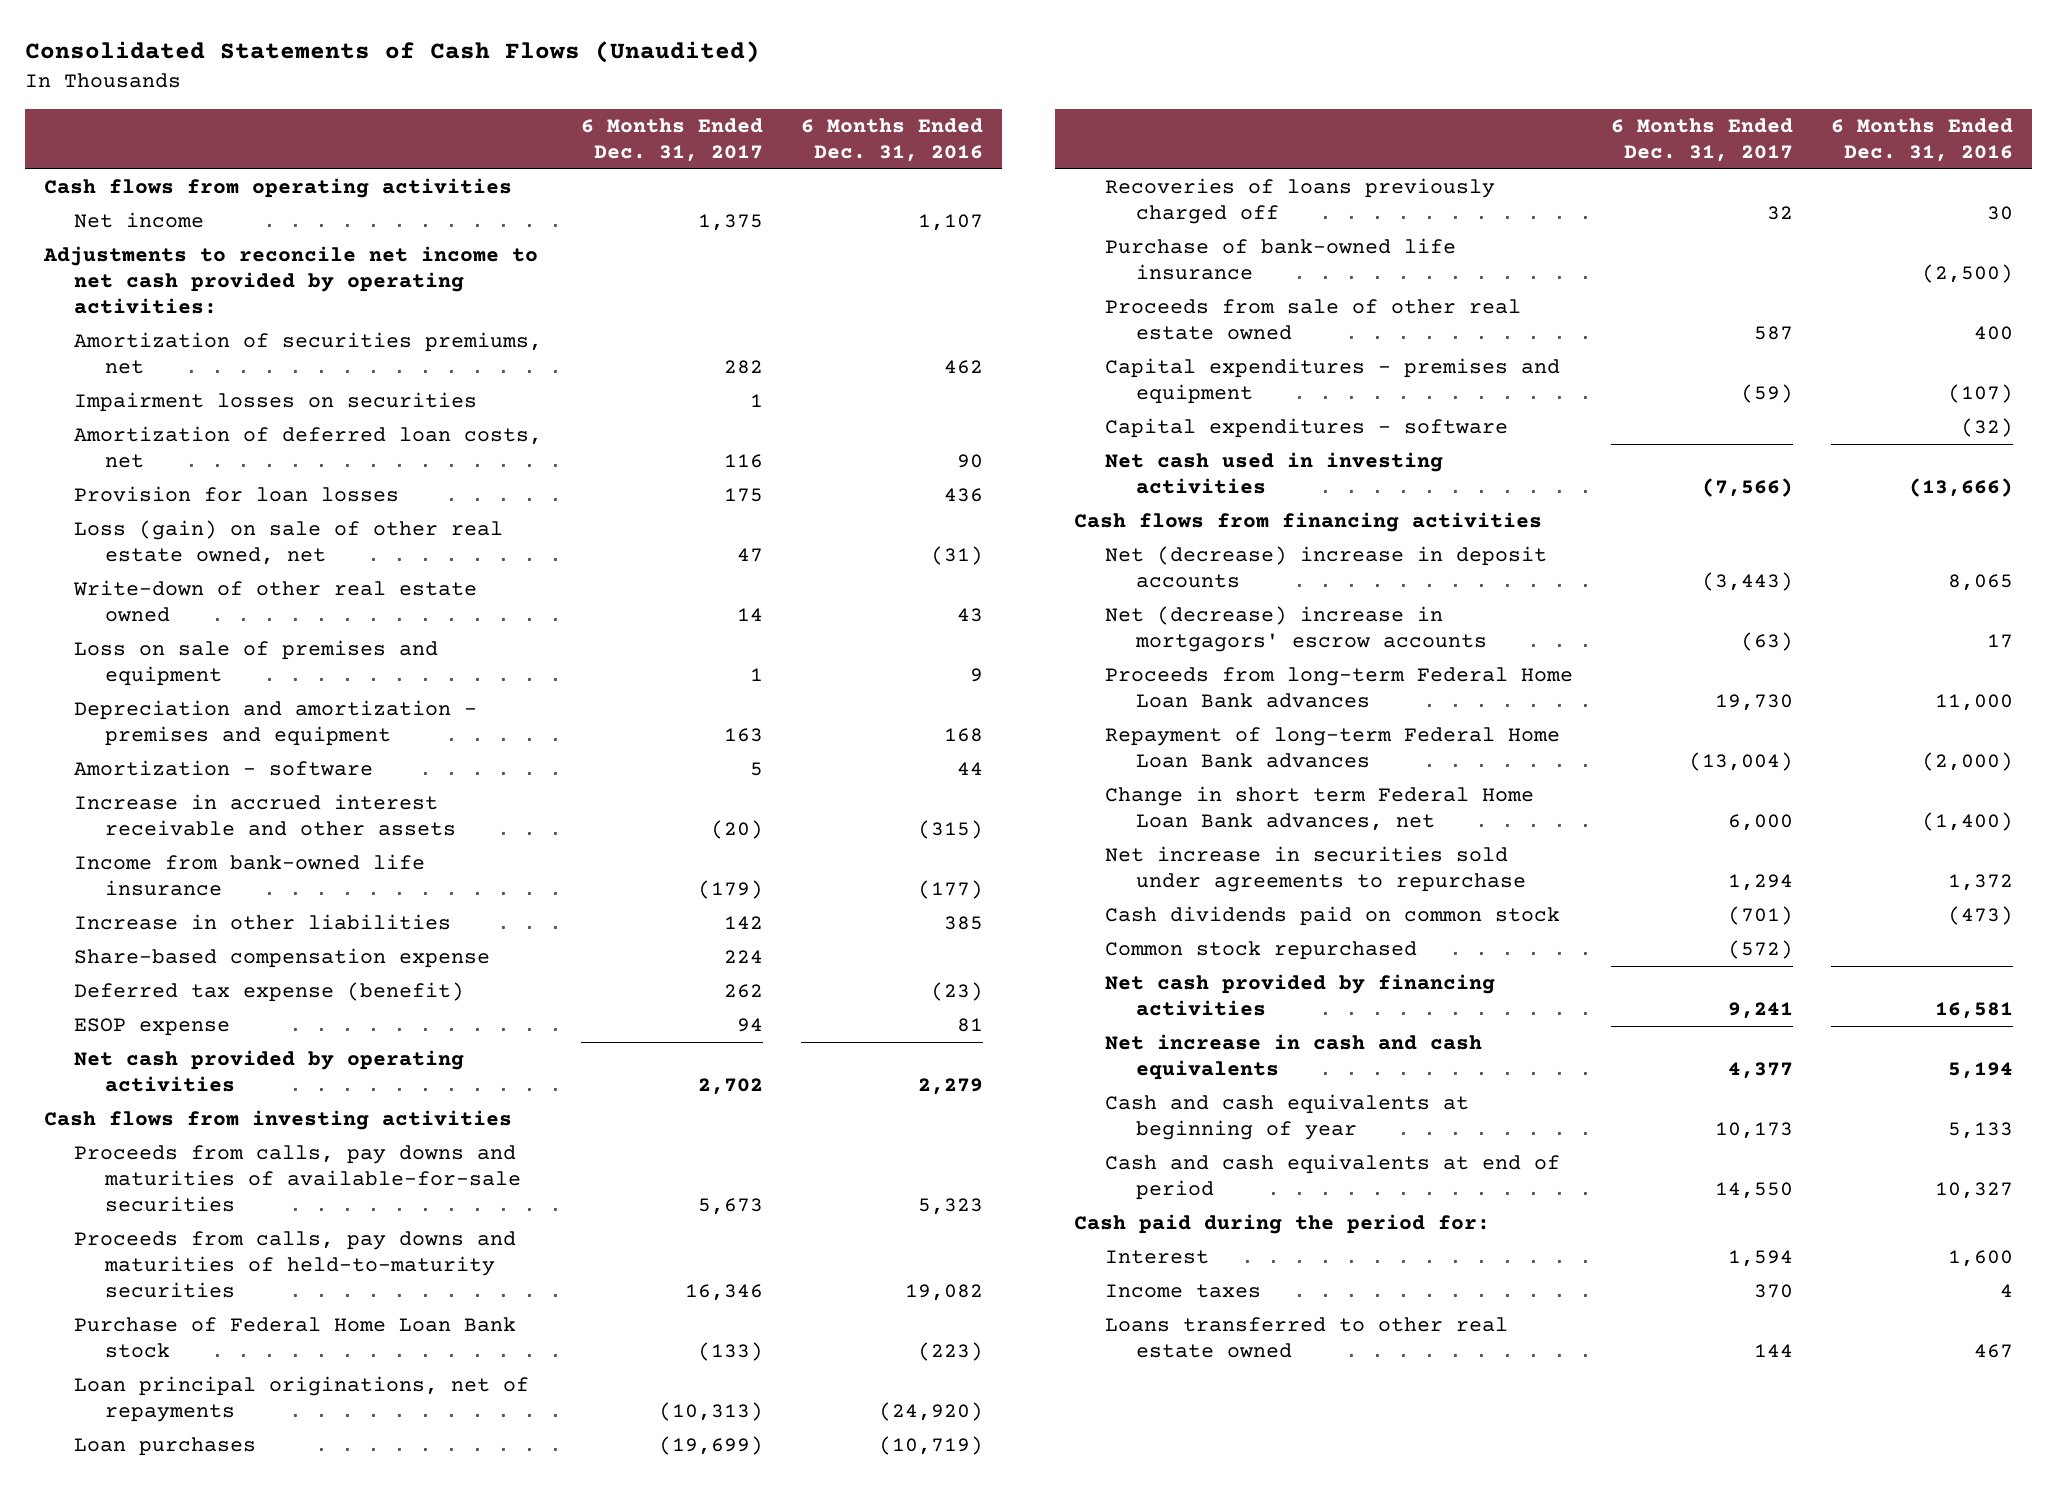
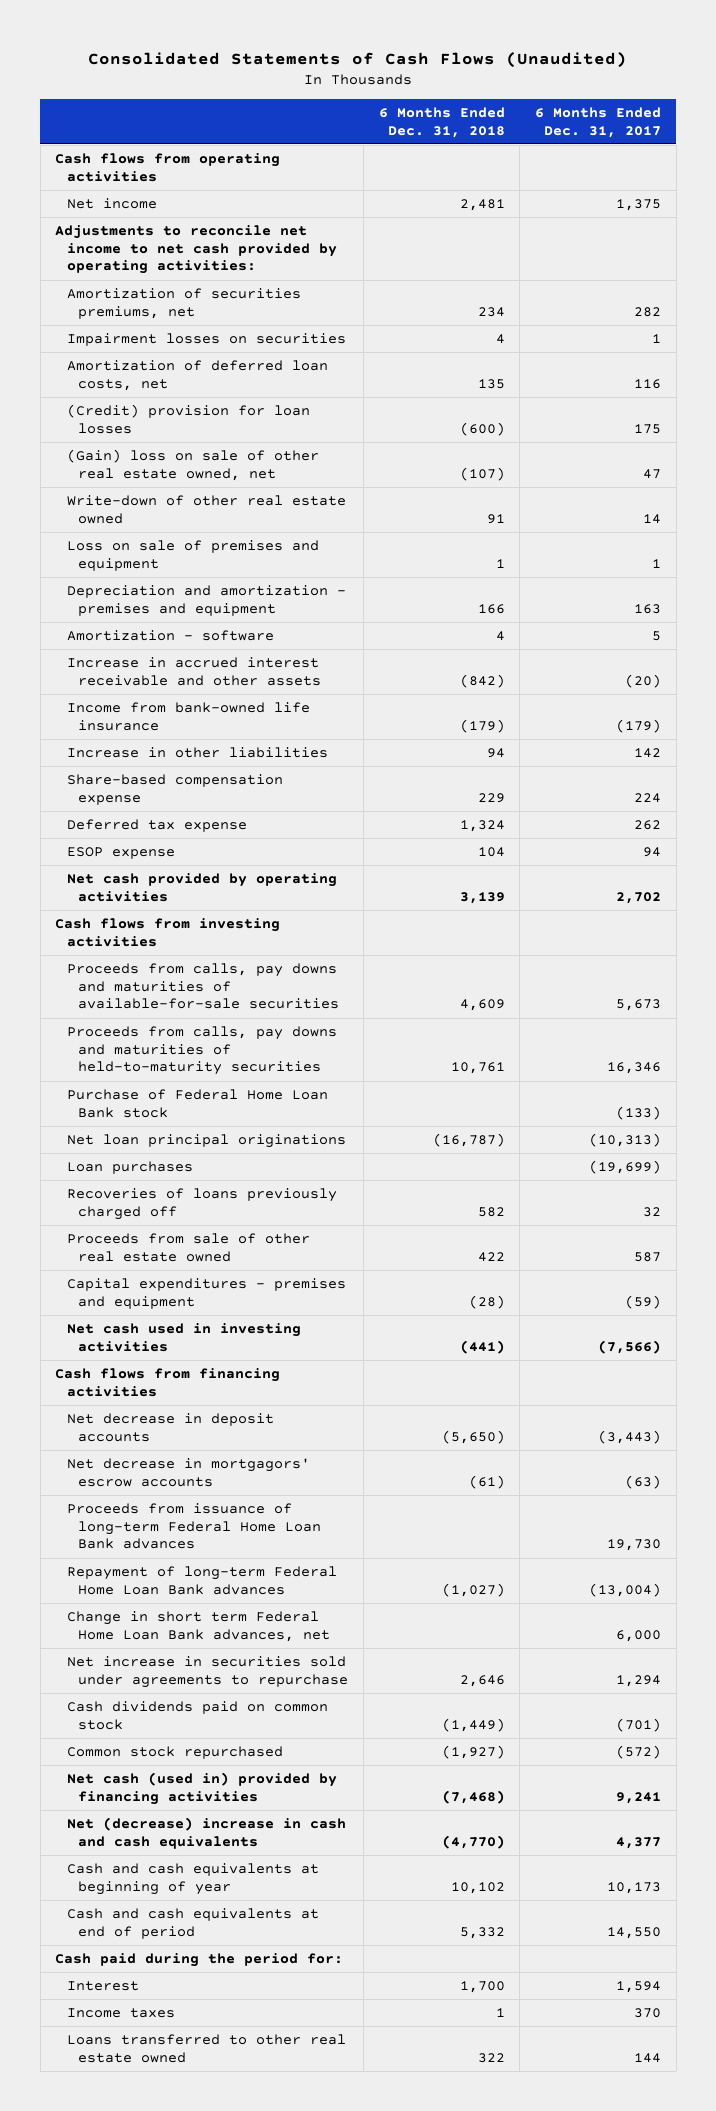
[800,117,983,162] 6 Months Ended Dec. 31, 2016 -> none
none -> [378,107,505,138] 6 Months Ended Dec. 31, 2018
[74,486,400,503] Provision for loan losses -> [66,404,310,434] (Credit) provision for loan losses
[74,520,504,566] Loss (gain) on sale of other real estate owned, net -> [66,449,319,481] (Gain) loss on sale of other real estate owned, net
[74,982,465,1003] Deferred tax expense (benefit) -> [66,819,247,833] Deferred tax expense
[74,1376,530,1423] Loan principal originations, net of repayments -> [66,1134,346,1149] Net loan principal originations
[1105,238,1457,281] Purchase of bank-owned life insurance -> none
[1105,418,1509,439] Capital expenditures - software -> none
[1105,546,1548,589] Net (decrease) increase in deposit accounts -> [66,1413,274,1442] Net decrease in deposit accounts
[1105,606,1488,653] Net (decrease) increase in mortgagors' escrow accounts -> [66,1458,310,1487] Net decrease in mortgagors' escrow accounts
[1105,667,1574,709] Proceeds from long-term Federal Home Loan Bank advances -> [66,1503,322,1550] Proceeds from issuance of long-term Federal Home Loan Bank advances
[1105,974,1496,1017] Net cash provided by financing activities -> [66,1772,337,1805] Net cash (used in) provided by financing activities
[1105,1034,1483,1081] Net increase in cash and cash equivalents -> [66,1817,346,1849] Net (decrease) increase in cash and cash equivalents

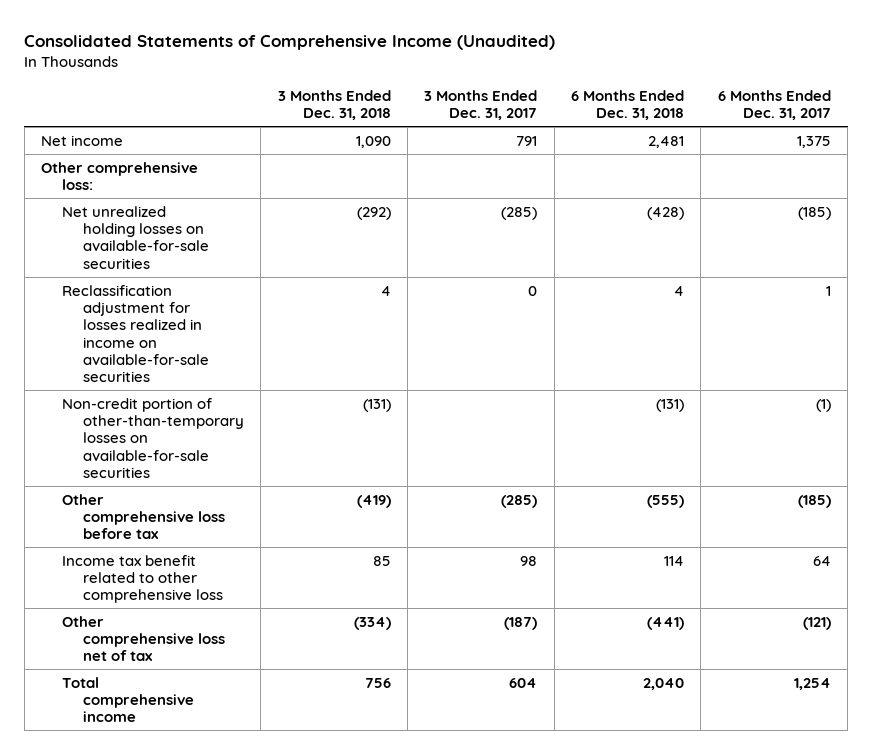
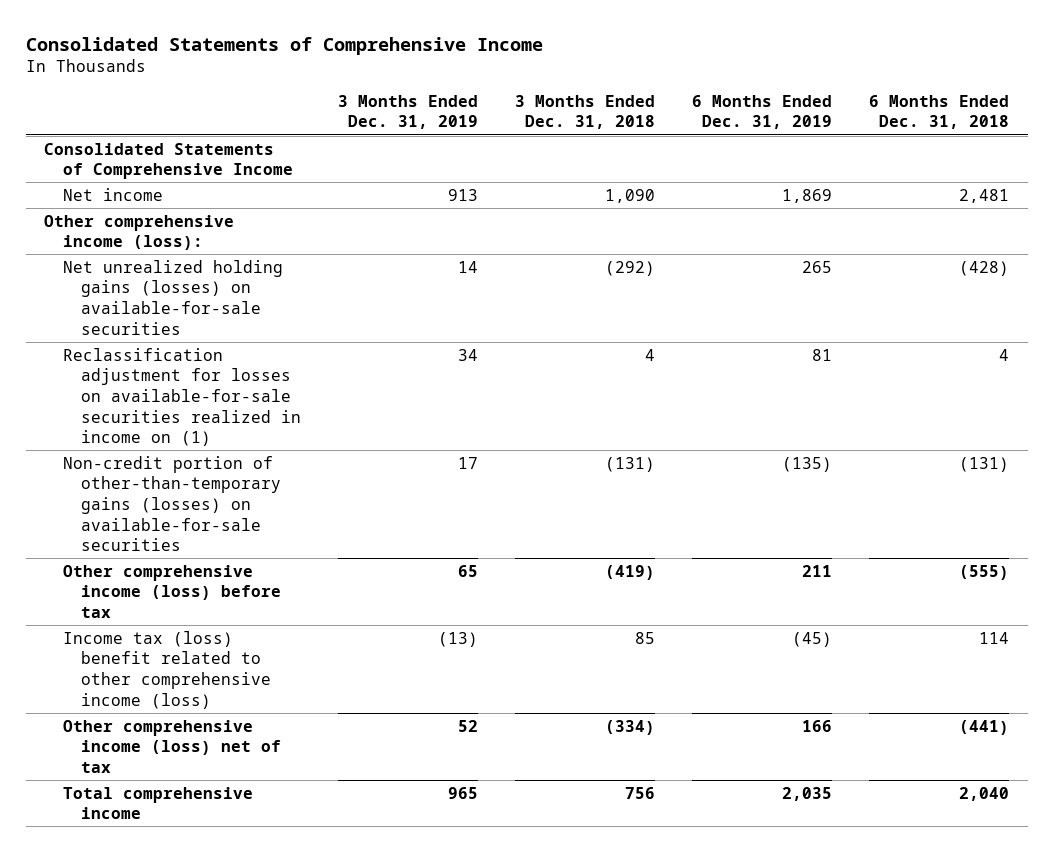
[24,35,556,51] Consolidated Statements of Comprehensive Income (Unaudited) -> [25,36,543,55] Consolidated Statements of Comprehensive Income
[424,89,538,120] 3 Months Ended Dec. 31, 2017 -> none
[717,89,831,120] 6 Months Ended Dec. 31, 2017 -> none
none -> [338,94,479,130] 3 Months Ended Dec. 31, 2019
none -> [692,94,833,130] 6 Months Ended Dec. 31, 2019
none -> [44,142,293,180] Consolidated Statements of Comprehensive Income
[41,161,199,190] Other comprehensive loss: -> [44,214,235,251] Other comprehensive income (loss):
[62,205,210,269] Net unrealized holding losses on available-for-sale securities -> [62,259,283,335] Net unrealized holding gains (losses) on available-for-sale securities
[62,284,210,383] Reclassification adjustment for losses realized in income on available-for-sale securities -> [62,347,301,447] Reclassification adjustment for losses on available-for-sale securities realized in income on (1)
[62,397,245,478] Non-credit portion of other-than-temporary losses on available-for-sale securities -> [62,455,281,552] Non-credit portion of other-than-temporary gains (losses) on available-for-sale securities
[62,493,226,540] Other comprehensive loss before tax -> [62,564,281,618] Other comprehensive income (loss) before tax
[62,554,224,604] Income tax benefit related to other comprehensive loss -> [62,630,271,709] Income tax (loss) benefit related to other comprehensive income (loss)
[62,615,226,662] Other comprehensive loss net of tax -> [62,719,281,773] Other comprehensive income (loss) net of tax

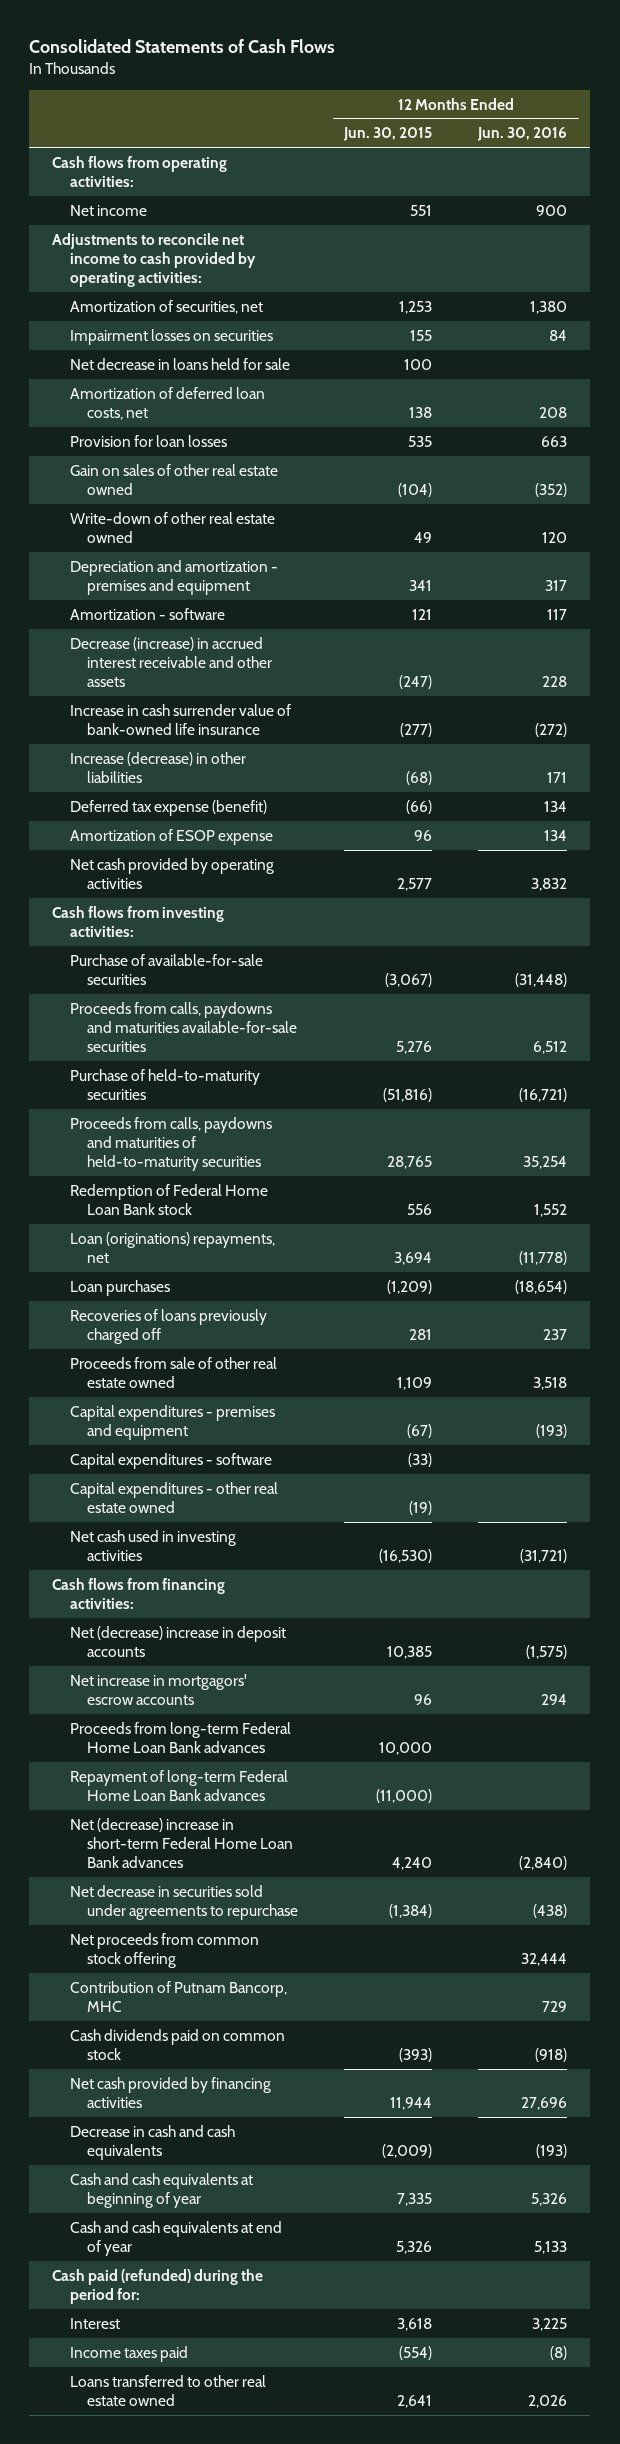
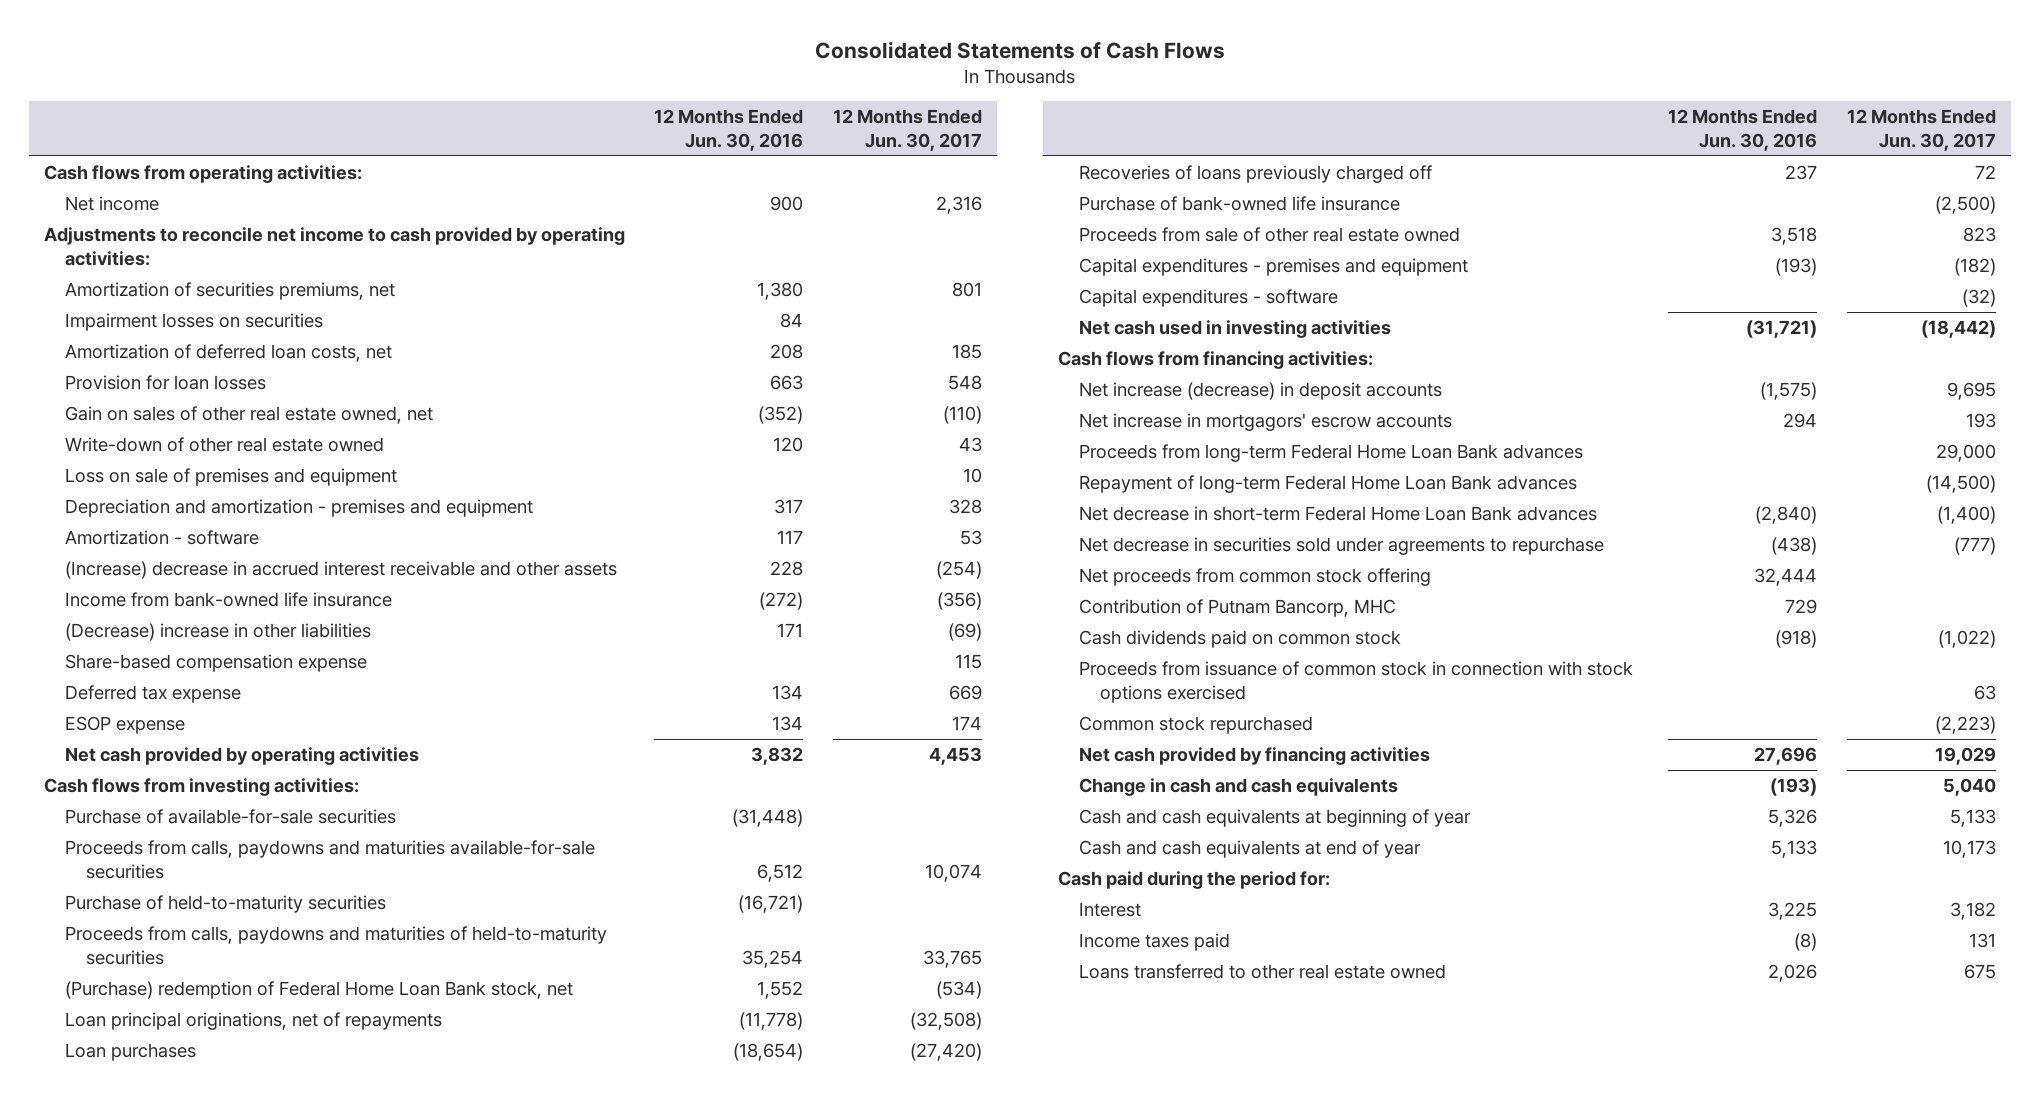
[343,127,433,142] Jun. 30, 2015 -> none
none -> [832,109,982,151] 12 Months Ended Jun. 30, 2017
[69,299,263,314] Amortization of securities, net -> [64,282,395,301] Amortization of securities premiums, net
[69,357,290,370] Net decrease in loans held for sale -> none
[69,463,278,495] Gain on sales of other real estate owned -> [64,406,433,425] Gain on sales of other real estate owned, net
none -> [64,468,397,487] Loss on sale of premises and equipment
[69,636,273,687] Decrease (increase) in accrued interest receivable and other assets -> [64,561,617,580] (Increase) decrease in accrued interest receivable and other assets
[69,703,291,735] Increase in cash surrender value of bank-owned life insurance -> [64,592,392,608] Income from bank-owned life insurance
[69,751,246,783] Increase (decrease) in other liabilities -> [64,623,371,642] (Decrease) increase in other liabilities
none -> [64,654,367,673] Share-based compensation expense
[69,799,267,816] Deferred tax expense (benefit) -> [64,685,241,704] Deferred tax expense
[69,828,273,845] Amortization of ESOP expense -> [64,716,185,735] ESOP expense
[69,1183,268,1215] Redemption of Federal Home Loan Bank stock -> [64,981,573,1000] (Purchase) redemption of Federal Home Loan Bank stock, net
[69,1231,275,1263] Loan (originations) repayments, net -> [64,1012,442,1031] Loan principal originations, net of repayments
none -> [1078,196,1400,212] Purchase of bank-owned life insurance
[69,1481,278,1513] Capital expenditures - other real estate owned -> none
[69,1625,286,1657] Net (decrease) increase in deposit accounts -> [1078,382,1442,401] Net increase (decrease) in deposit accounts
[69,1817,294,1868] Net (decrease) increase in short-term Federal Home Loan Bank advances -> [1078,506,1597,522] Net decrease in short-term Federal Home Loan Bank advances
none -> [1078,661,1633,703] Proceeds from issuance of common stock in connection with stock options exercised
none -> [1078,716,1313,735] Common stock repurchased
[69,2124,235,2160] Decrease in cash and cash equivalents -> [1078,778,1398,797] Change in cash and cash equivalents
[52,2268,264,2304] Cash paid (refunded) during the period for: -> [1057,871,1330,890] Cash paid during the period for:

